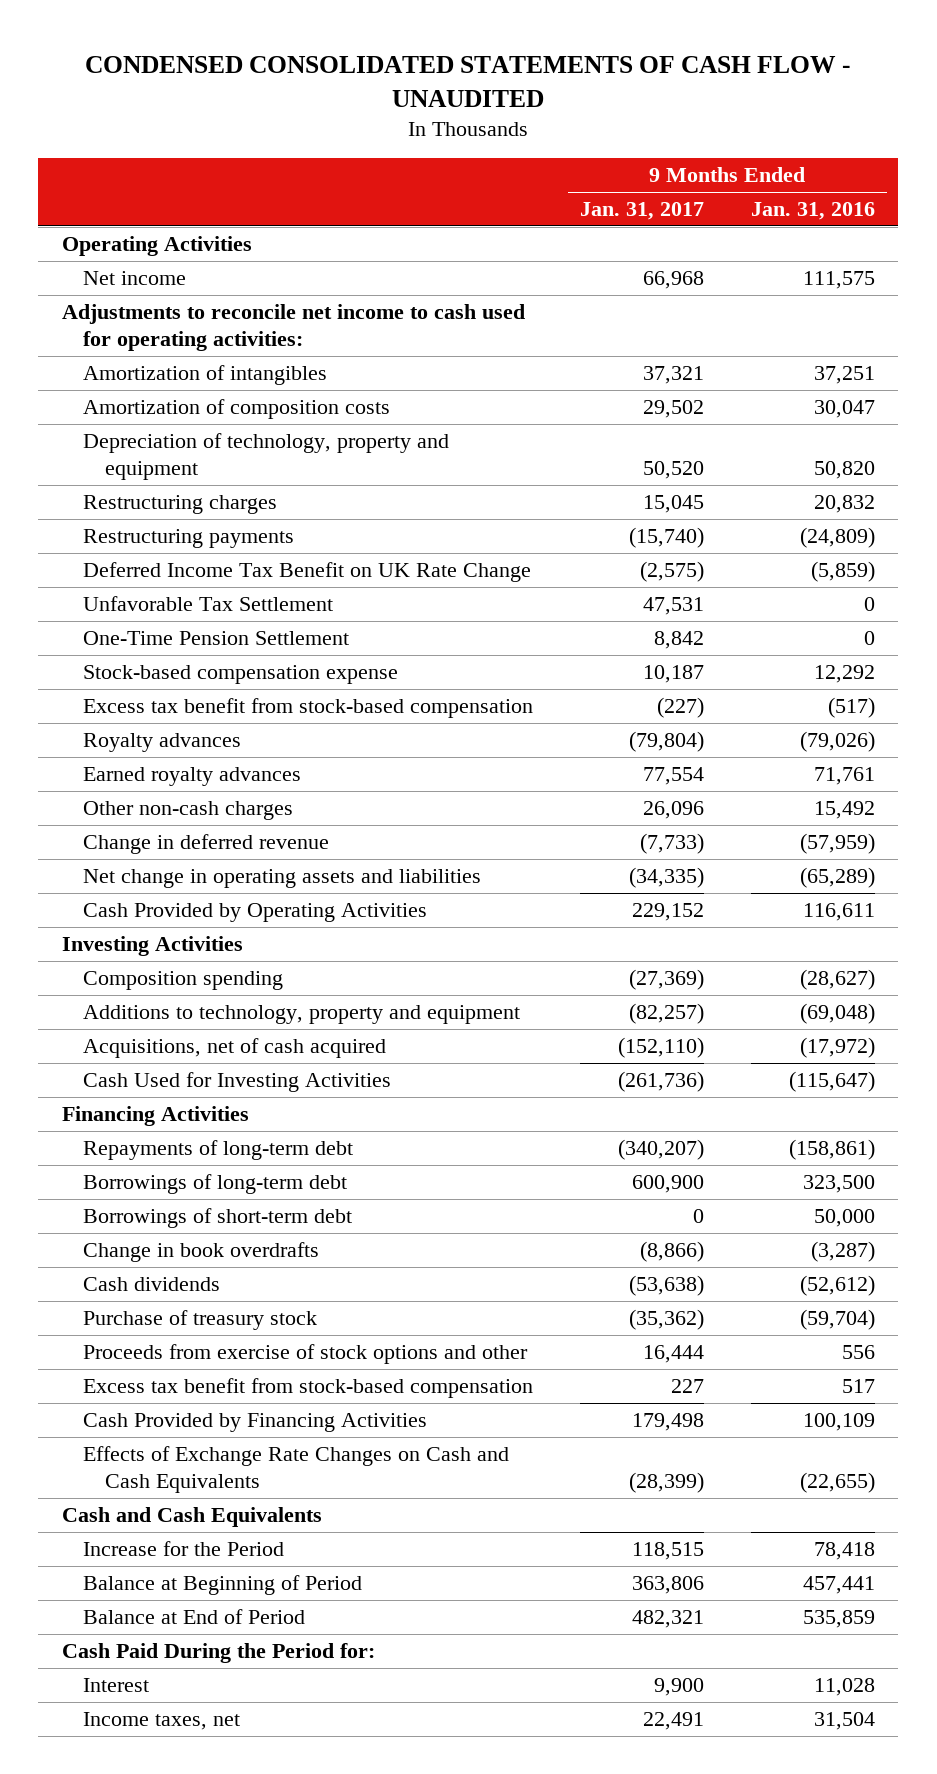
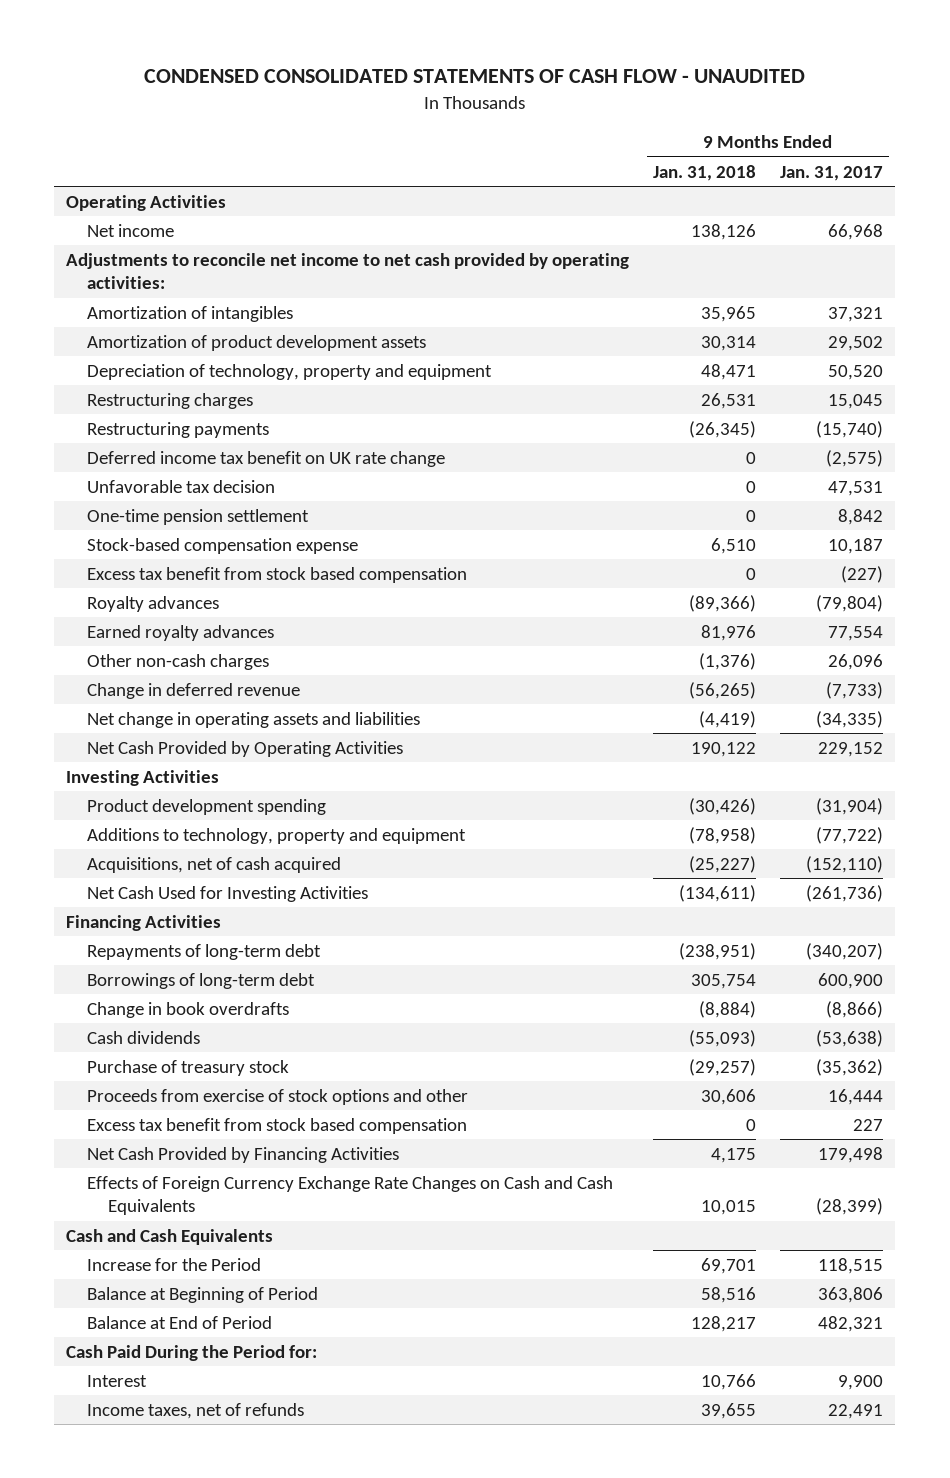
[750,202,875,221] Jan. 31, 2016 -> none
none -> [653,164,757,181] Jan. 31, 2018
[61,304,525,351] Adjustments to reconcile net income to cash used for operating activities: -> [66,252,630,289] Adjustments to reconcile net income to net cash provided by operating activities:
[83,399,391,420] Amortization of composition costs -> [87,334,427,351] Amortization of product development assets
[83,562,532,583] Deferred Income Tax Benefit on UK Rate Change -> [87,450,446,467] Deferred income tax benefit on UK rate change
[83,596,334,612] Unfavorable Tax Settlement -> [87,479,276,493] Unfavorable tax decision
[83,631,350,646] One-Time Pension Settlement -> [87,508,310,525] One-time pension settlement
[83,698,534,719] Excess tax benefit from stock-based compensation -> [87,566,468,583] Excess tax benefit from stock based compensation
[83,903,428,923] Cash Provided by Operating Activities -> [87,740,404,757] Net Cash Provided by Operating Activities
[83,971,284,991] Composition spending -> [87,798,327,815] Product development spending
[629,969,705,991] (27,369) -> [816,797,884,815] (31,904)
[629,1003,705,1025] (82,257) -> [816,826,884,844] (77,722)
[83,1072,392,1093] Cash Used for Investing Activities -> [87,885,369,902] Net Cash Used for Investing Activities
[83,1208,353,1229] Borrowings of short-term debt -> none
[83,1378,534,1399] Excess tax benefit from stock-based compensation -> [87,1117,468,1134] Excess tax benefit from stock based compensation
[83,1413,428,1433] Cash Provided by Financing Activities -> [87,1146,400,1163] Net Cash Provided by Financing Activities
[83,1446,510,1493] Effects of Exchange Rate Changes on Cash and Cash Equivalents -> [87,1175,614,1215] Effects of Foreign Currency Exchange Rate Changes on Cash and Cash Equivalents
[83,1712,241,1731] Income taxes, net -> [87,1402,305,1419] Income taxes, net of refunds

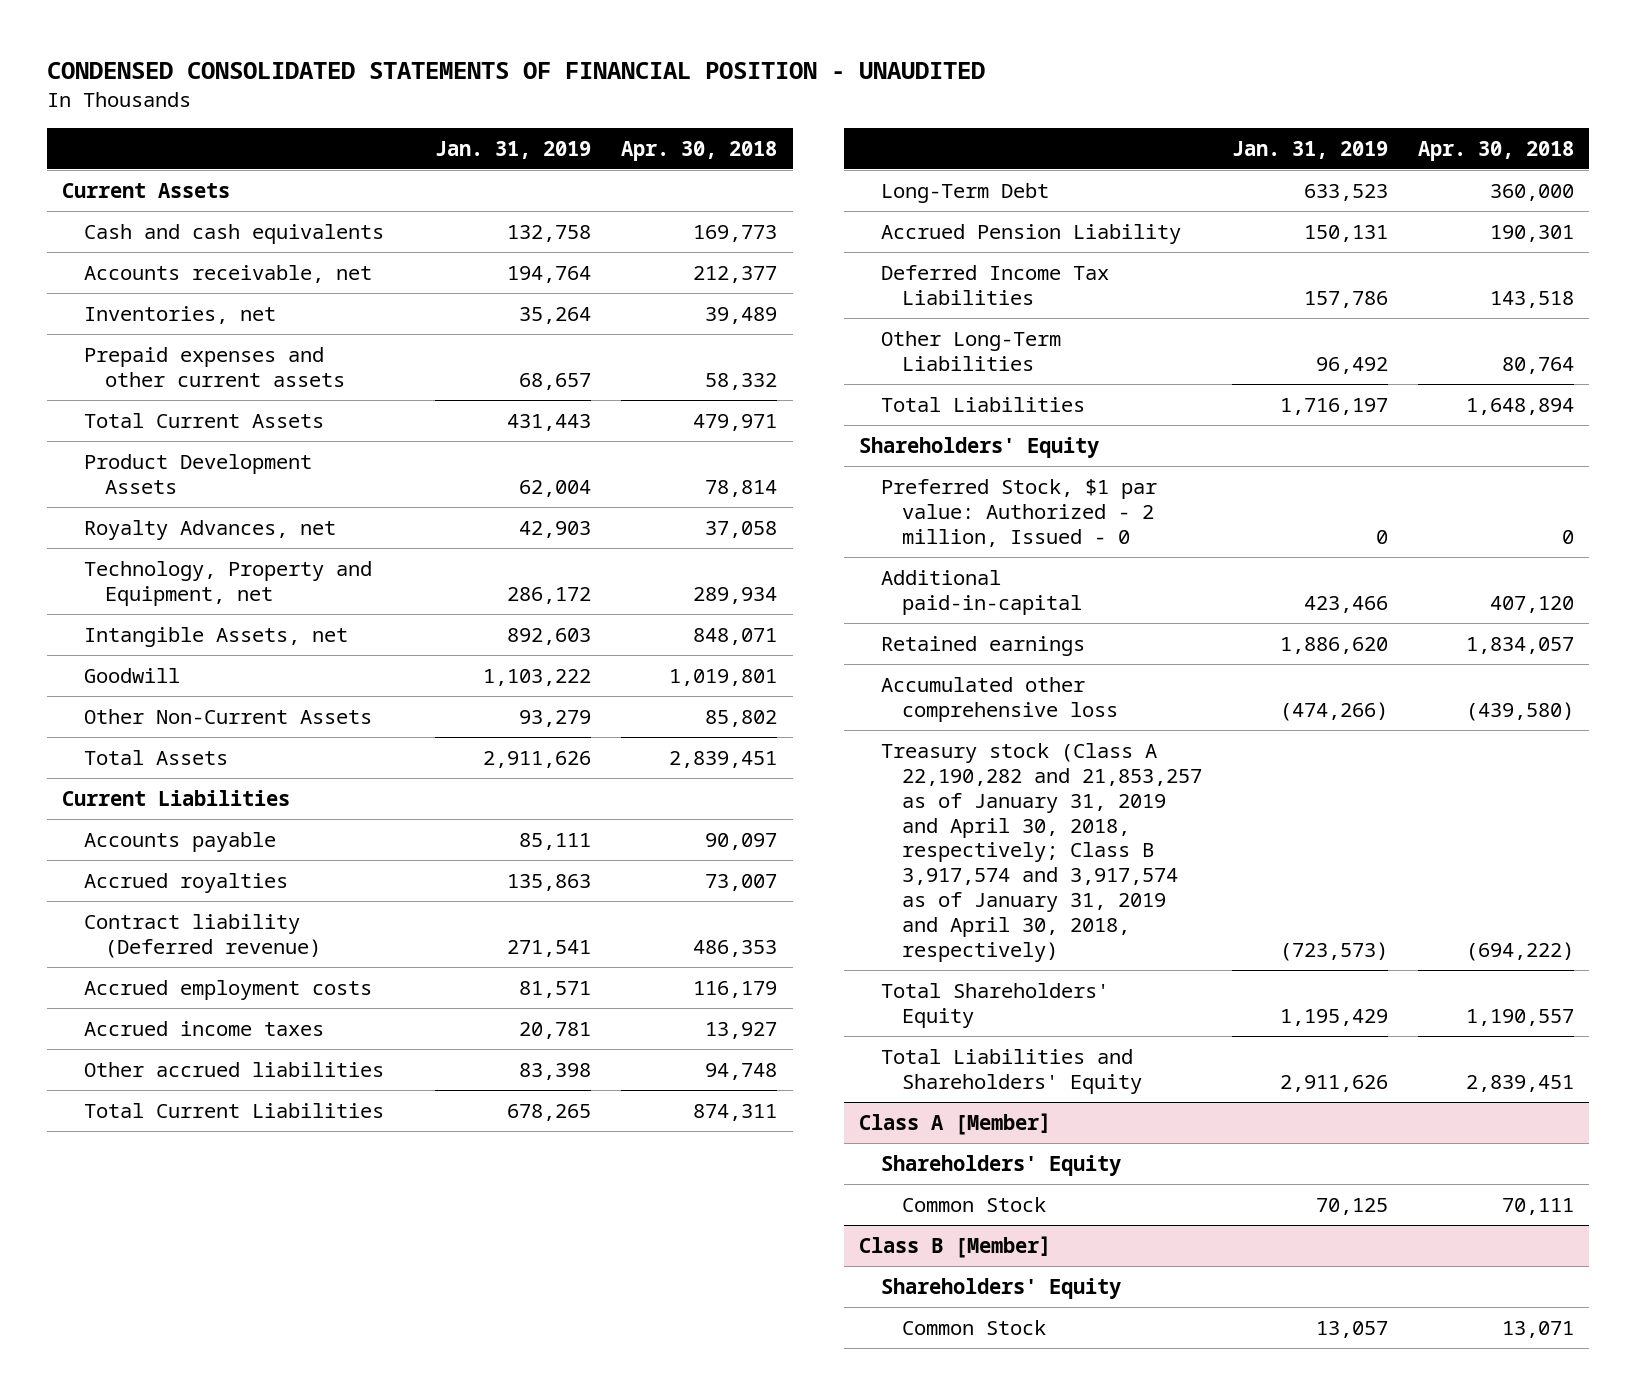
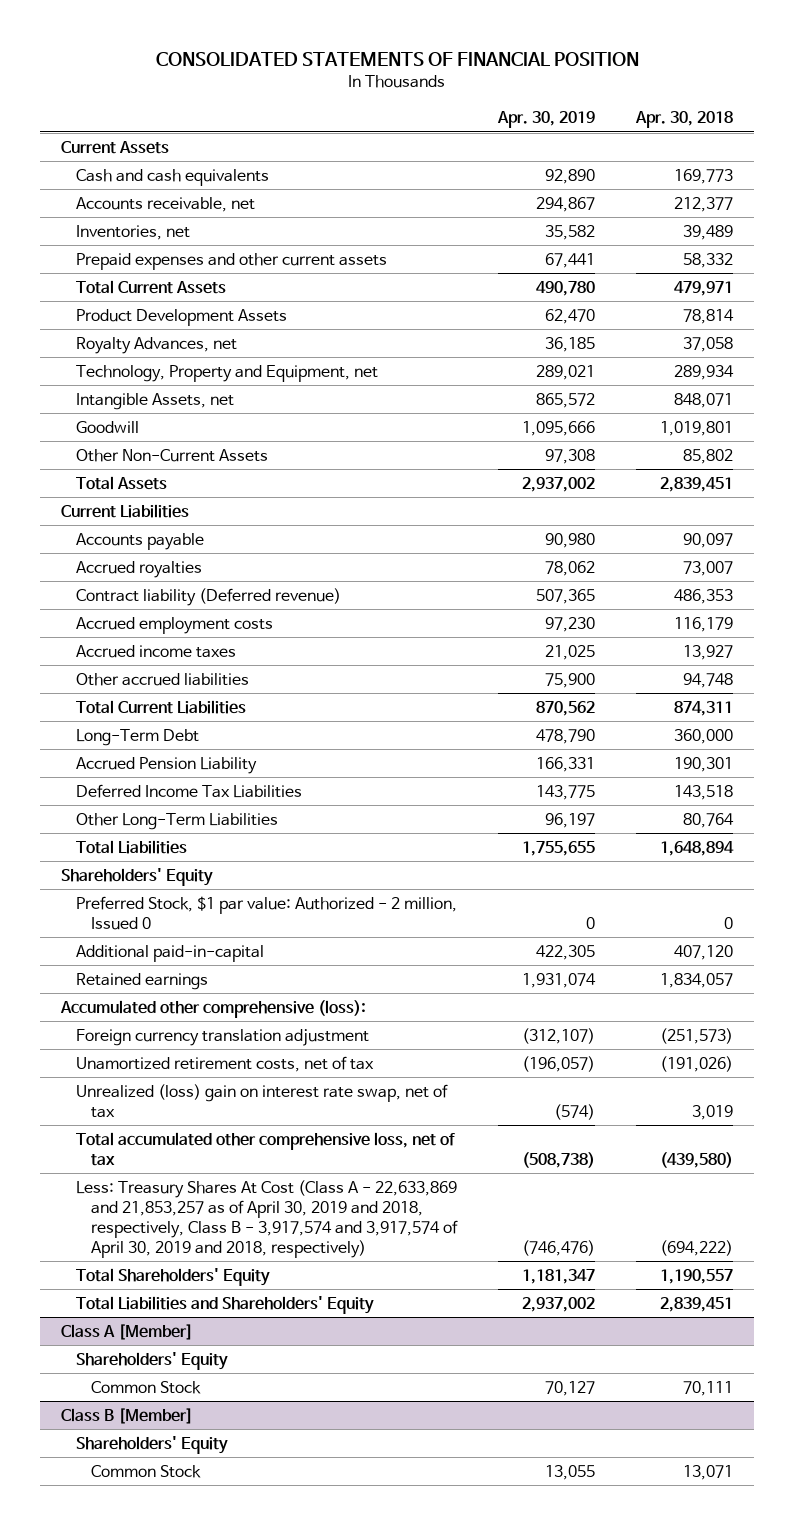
[47,62,986,80] CONDENSED CONSOLIDATED STATEMENTS OF FINANCIAL POSITION - UNAUDITED -> [156,51,640,66] CONSOLIDATED STATEMENTS OF FINANCIAL POSITION
[435,141,592,160] Jan. 31, 2019 -> none
none -> [497,111,596,129] Apr. 30, 2019
[880,478,1157,547] Preferred Stock, $1 par value: Authorized - 2 million, Issued - 0 -> [76,895,458,930] Preferred Stock, $1 par value: Authorized - 2 million, Issued 0
none -> [59,999,366,1018] Accumulated other comprehensive (loss):
none -> [76,1028,370,1046] Foreign currency translation adjustment
none -> [76,1055,375,1072] Unamortized retirement costs, net of tax
none -> [76,1083,449,1118] Unrealized (loss) gain on interest rate swap, net of tax
[880,676,1118,722] Accumulated other comprehensive loss -> [76,1131,456,1166] Total accumulated other comprehensive loss, net of tax
[880,742,1202,962] Treasury stock (Class A 22,190,282 and 21,853,257 as of January 31, 2019 and April 30, 2018, respectively; Class B 3,917,574 and 3,917,574 as of January 31, 2019 and April 30, 2018, respectively) -> [76,1179,459,1259] Less: Treasury Shares At Cost (Class A - 22,633,869 and 21,853,257 as of April 30, 2019 and 2018, respectively, Class B - 3,917,574 and 3,917,574 of April 30, 2019 and 2018, respectively)

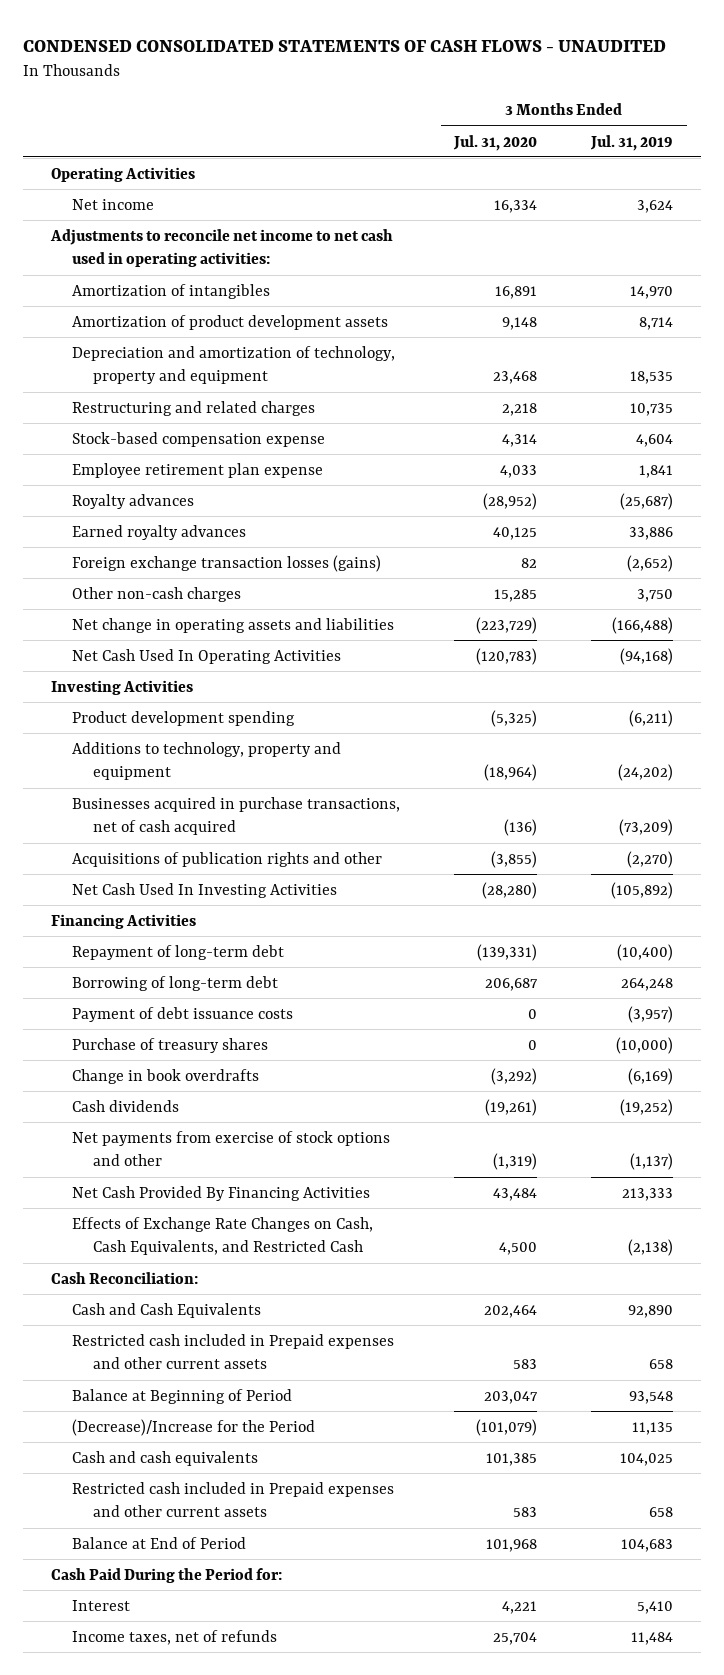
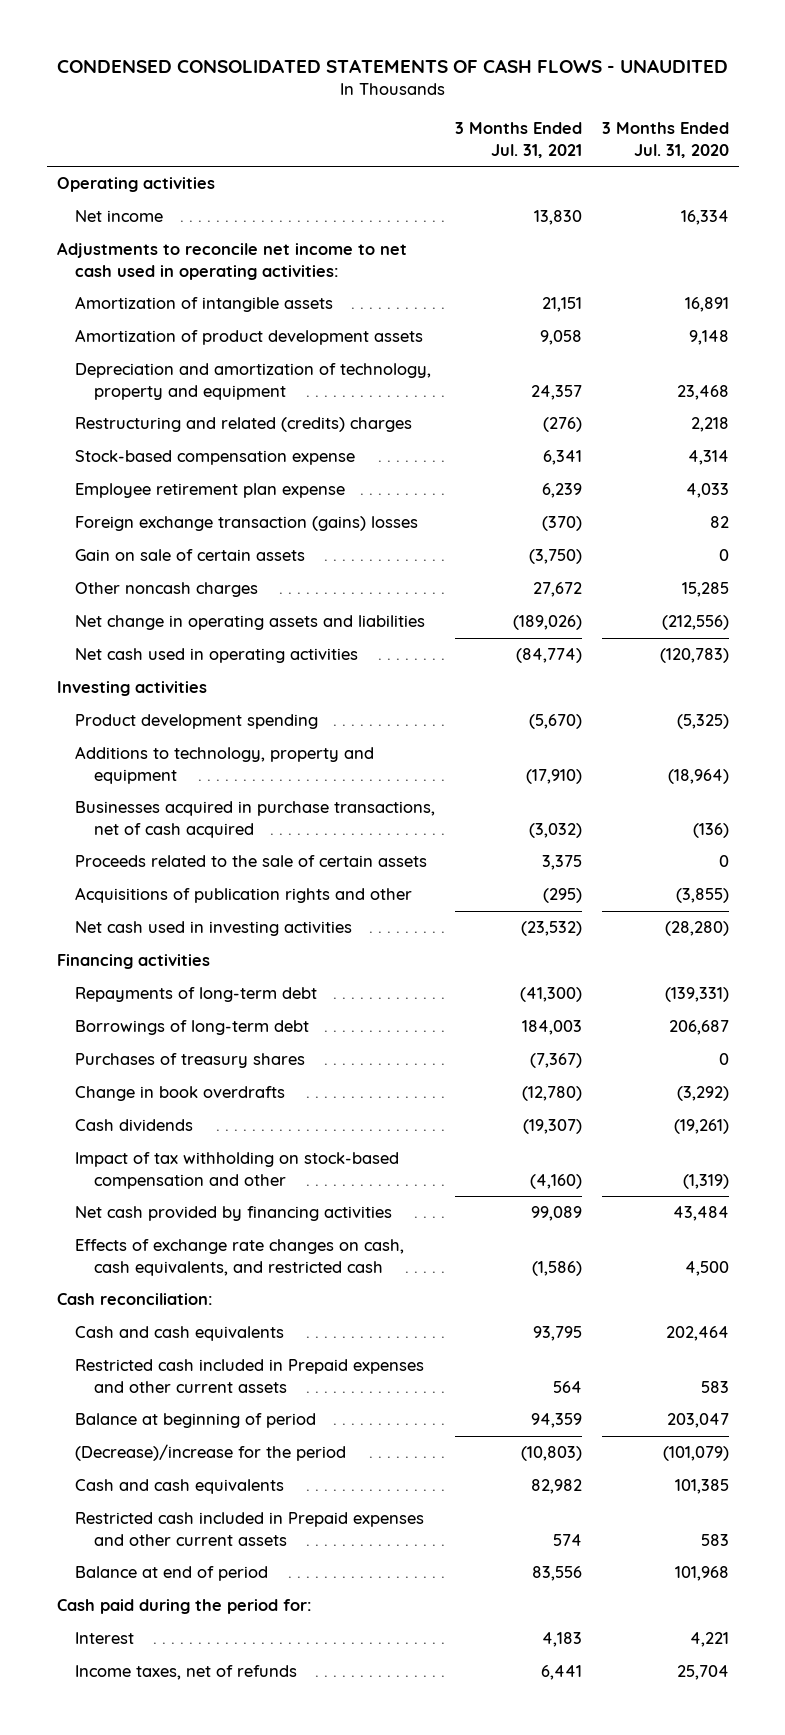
[590,134,674,151] Jul. 31, 2019 -> none
none -> [455,122,583,158] 3 Months Ended Jul. 31, 2021
[50,166,195,182] Operating Activities -> [56,177,215,193] Operating activities
[71,283,270,299] Amortization of intangibles -> [75,296,334,313] Amortization of intangible assets
[71,400,315,416] Restructuring and related charges -> [75,417,413,433] Restructuring and related (credits) charges
[71,493,194,509] Royalty advances -> none
[71,524,246,540] Earned royalty advances -> none
[71,554,381,572] Foreign exchange transaction losses (gains) -> [75,516,419,532] Foreign exchange transaction (gains) losses
none -> [75,549,306,562] Gain on sale of certain assets
[71,586,241,602] Other non-cash charges -> [75,582,259,598] Other noncash charges
[476,616,538,634] (223,729) -> [661,615,729,631] (212,556)
[71,648,341,664] Net Cash Used In Operating Activities -> [75,648,359,664] Net cash used in operating activities
[50,679,193,695] Investing Activities -> [56,681,207,697] Investing activities
none -> [75,855,428,868] Proceeds related to the sale of certain assets
[71,1006,293,1022] Payment of debt issuance costs -> none
[71,882,337,898] Net Cash Used In Investing Activities -> [75,921,353,937] Net cash used in investing activities
[50,913,196,929] Financing Activities -> [56,954,210,970] Financing activities
[71,944,284,960] Repayment of long-term debt -> [75,987,318,1003] Repayments of long-term debt
[71,975,278,991] Borrowing of long-term debt -> [75,1020,310,1036] Borrowings of long-term debt
[71,1037,268,1053] Purchase of treasury shares -> [75,1053,306,1069] Purchases of treasury shares
[71,1130,390,1167] Net payments from exercise of stock options and other -> [75,1152,400,1189] Impact of tax withholding on stock-based compensation and other
[71,1185,370,1201] Net Cash Provided By Financing Activities -> [75,1206,393,1222] Net cash provided by financing activities
[71,1216,373,1256] Effects of Exchange Rate Changes on Cash, Cash Equivalents, and Restricted Cash -> [75,1239,405,1276] Effects of exchange rate changes on cash, cash equivalents, and restricted cash
[50,1271,198,1284] Cash Reconciliation: -> [56,1293,213,1306] Cash reconciliation:
[71,1302,261,1318] Cash and Cash Equivalents -> [75,1326,285,1342] Cash and cash equivalents
[71,1388,292,1404] Balance at Beginning of Period -> [75,1413,317,1429] Balance at beginning of period
[71,1418,315,1436] (Decrease)/Increase for the Period -> [75,1444,347,1462] (Decrease)/increase for the period
[71,1536,246,1549] Balance at End of Period -> [75,1566,269,1582] Balance at end of period
[50,1567,282,1583] Cash Paid During the Period for: -> [56,1599,312,1615] Cash paid during the period for:

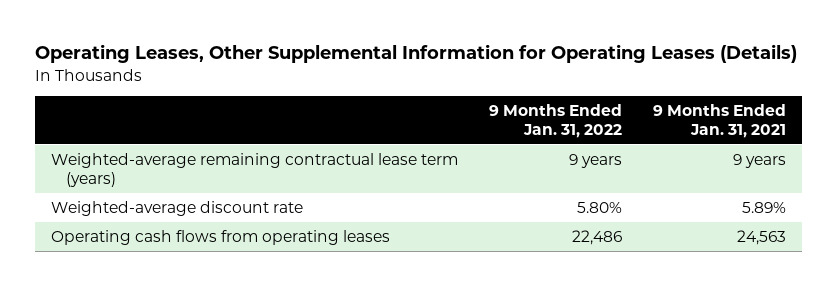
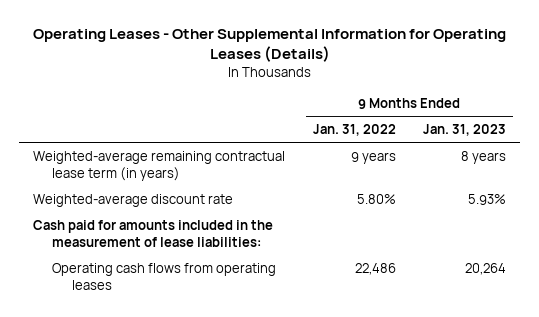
[35,44,798,64] Operating Leases, Other Supplemental Information for Operating Leases (Details) -> [32,28,506,63] Operating Leases - Other Supplemental Information for Operating Leases (Details)
[653,103,787,138] 9 Months Ended Jan. 31, 2021 -> none
none -> [423,124,507,137] Jan. 31, 2023
[50,152,458,187] Weighted-average remaining contractual lease term (years) -> [32,150,285,181] Weighted-average remaining contractual lease term (in years)
none -> [32,219,273,247] Cash paid for amounts included in the measurement of lease liabilities:

